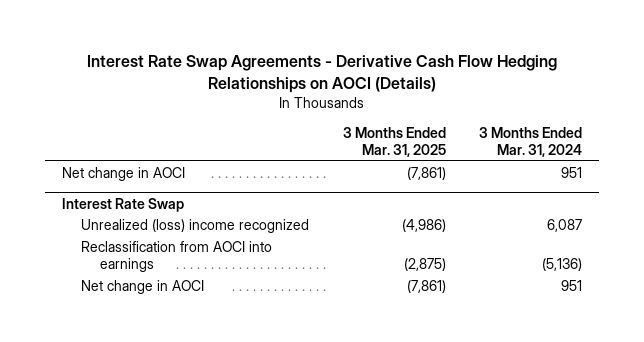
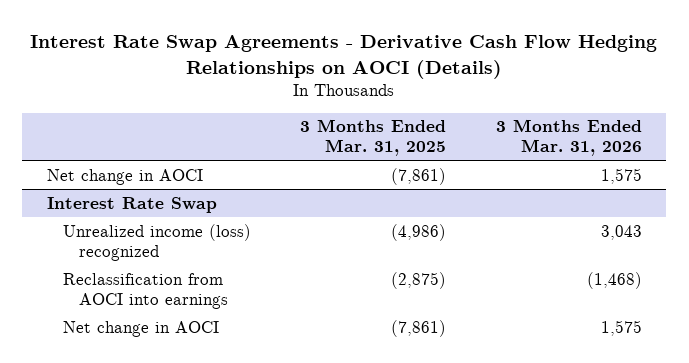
[479,127,583,158] 3 Months Ended Mar. 31, 2024 -> none
none -> [495,119,642,157] 3 Months Ended Mar. 31, 2026
[81,219,310,234] Unrealized (loss) income recognized -> [62,223,251,261] Unrealized income (loss) recognized

